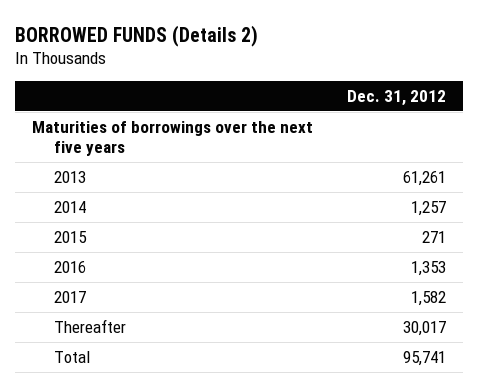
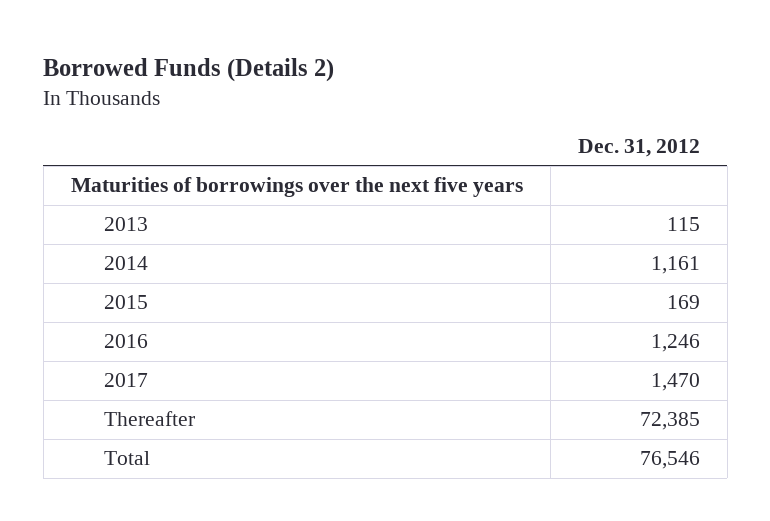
[15,24,259,47] BORROWED FUNDS (Details 2) -> [43,58,335,83] Borrowed Funds (Details 2)
[403,170,447,186] 61,261 -> [666,217,700,232] 115
[411,200,447,216] 1,257 -> [650,256,700,275] 1,161
[422,230,447,243] 271 -> [666,295,700,310] 169
[411,260,447,276] 1,353 -> [650,334,700,353] 1,246
[411,290,447,306] 1,582 -> [650,373,700,392] 1,470
[403,320,447,336] 30,017 -> [639,412,700,431] 72,385
[403,350,447,366] 95,741 -> [639,451,700,470] 76,546

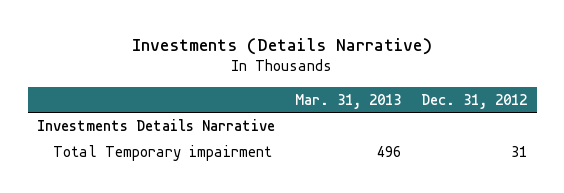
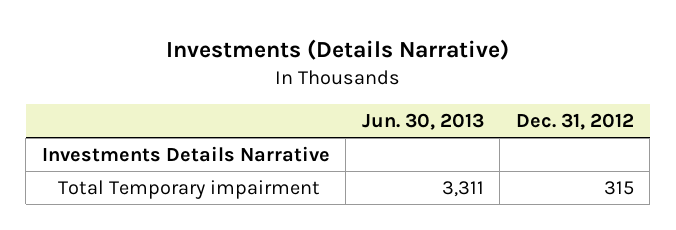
[295,93,402,109] Mar. 31, 2013 -> none
none -> [361,112,484,130] Jun. 30, 2013
[510,146,527,158] 31 -> [603,180,634,195] 315

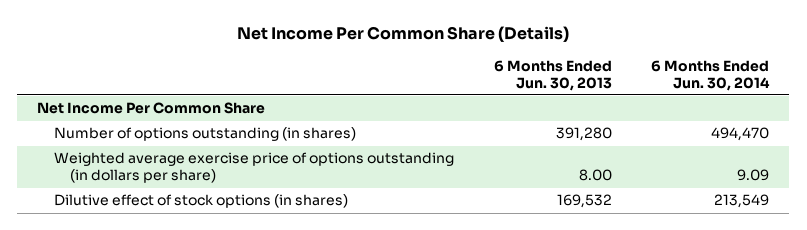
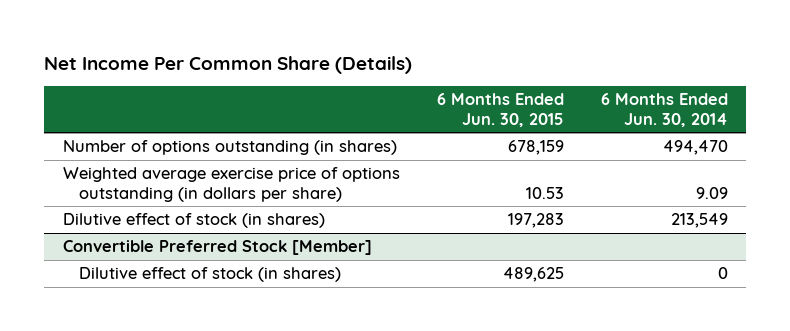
[493,59,612,91] 6 Months Ended Jun. 30, 2013 -> none
none -> [436,93,564,127] 6 Months Ended Jun. 30, 2015
[37,102,266,115] Net Income Per Common Share -> none
[53,194,348,209] Dilutive effect of stock options (in shares) -> [62,213,325,229] Dilutive effect of stock (in shares)
none -> [62,240,372,256] Convertible Preferred Stock [Member]
none -> [79,267,342,283] Dilutive effect of stock (in shares)

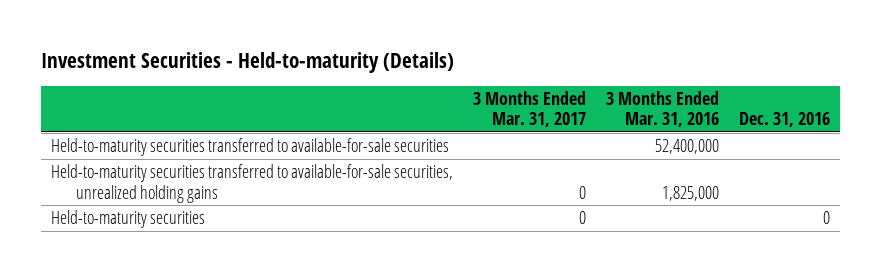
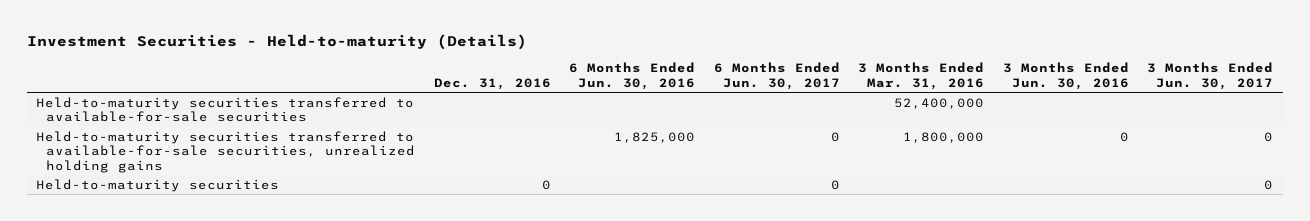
[472,90,586,128] 3 Months Ended Mar. 31, 2017 -> none
none -> [569,62,696,90] 6 Months Ended Jun. 30, 2016
none -> [713,62,840,90] 6 Months Ended Jun. 30, 2017
none -> [1002,62,1129,90] 3 Months Ended Jun. 30, 2016
none -> [1147,62,1274,90] 3 Months Ended Jun. 30, 2017
[661,185,719,201] 1,825,000 -> [903,131,985,143] 1,800,000

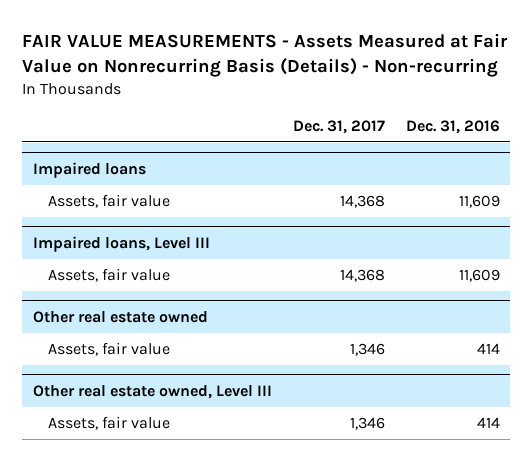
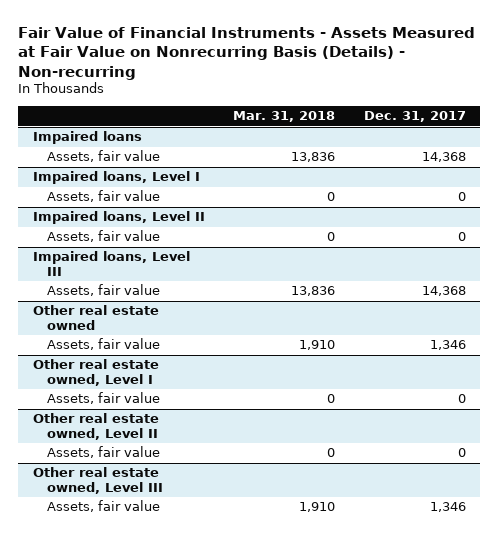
[22,33,509,78] FAIR VALUE MEASUREMENTS - Assets Measured at Fair Value on Nonrecurring Basis (Details) - Non-recurring -> [18,26,476,80] Fair Value of Financial Instruments - Assets Measured at Fair Value on Nonrecurring Basis (Details) - Non-recurring
[405,120,500,135] Dec. 31, 2016 -> none
none -> [233,111,336,123] Mar. 31, 2018
none -> [32,171,200,185] Impaired loans, Level I
none -> [47,190,161,203] Assets, fair value
none -> [32,211,205,225] Impaired loans, Level II
none -> [47,230,161,243] Assets, fair value
none -> [32,359,159,387] Other real estate owned, Level I
none -> [47,392,161,405] Assets, fair value
none -> [32,413,159,441] Other real estate owned, Level II
none -> [47,446,161,459] Assets, fair value

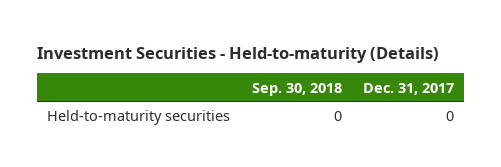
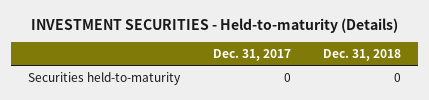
[36,47,439,64] Investment Securities - Held-to-maturity (Details) -> [30,18,398,34] INVESTMENT SECURITIES - Held-to-maturity (Details)
[251,82,342,96] Sep. 30, 2018 -> none
none -> [323,49,402,62] Dec. 31, 2018
[47,110,231,126] Held-to-maturity securities -> [27,71,181,85] Securities held-to-maturity

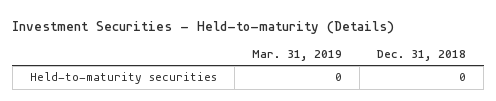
[30,18,398,34] INVESTMENT SECURITIES - Held-to-maturity (Details) -> [12,20,395,34] Investment Securities - Held-to-maturity (Details)
[212,49,291,62] Dec. 31, 2017 -> none
none -> [251,50,342,62] Mar. 31, 2019
[27,71,181,85] Securities held-to-maturity -> [29,72,217,85] Held-to-maturity securities

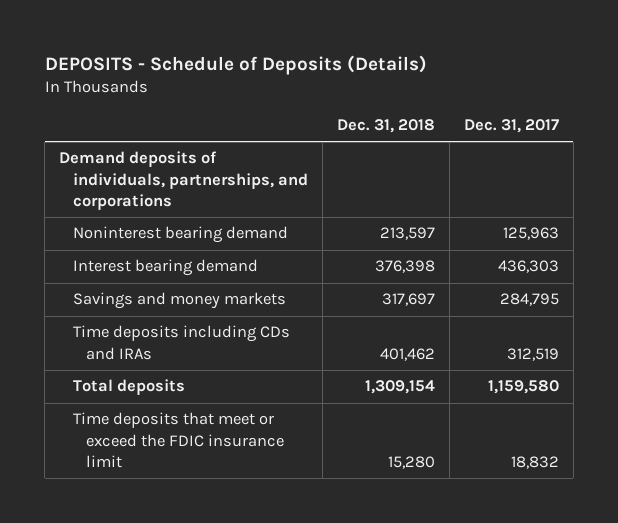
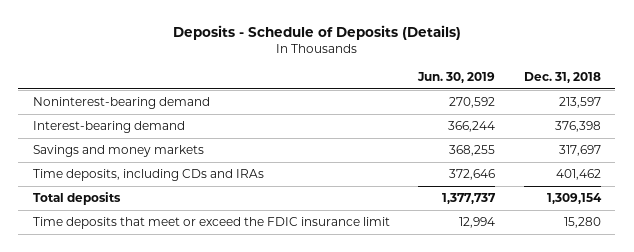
[44,55,427,76] DEPOSITS - Schedule of Deposits (Details) -> [172,24,461,40] Deposits - Schedule of Deposits (Details)
[463,119,559,134] Dec. 31, 2017 -> none
none -> [417,71,496,83] Jun. 30, 2019
[59,151,308,210] Demand deposits of individuals, partnerships, and corporations -> none
[72,226,288,244] Noninterest bearing demand -> [32,96,210,109] Noninterest-bearing demand
[72,259,258,277] Interest bearing demand -> [32,120,185,133] Interest-bearing demand
[72,325,290,360] Time deposits including CDs and IRAs -> [32,168,264,181] Time deposits, including CDs and IRAs

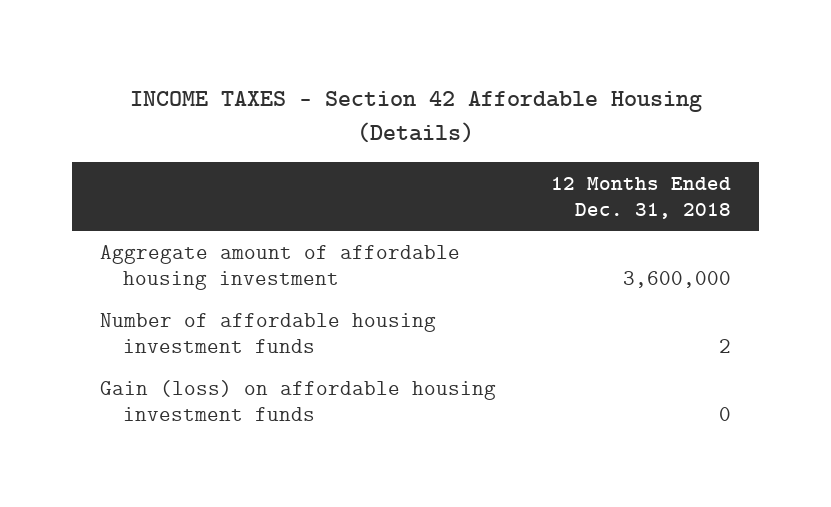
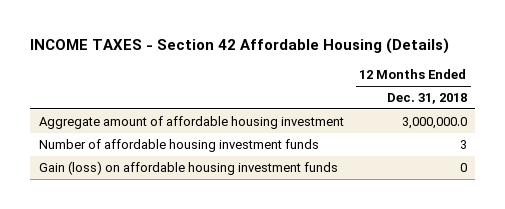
[623,270,732,288] 3,600,000 -> [401,116,467,129] 3,000,000.0
[719,338,732,353] 2 -> [459,139,467,149] 3

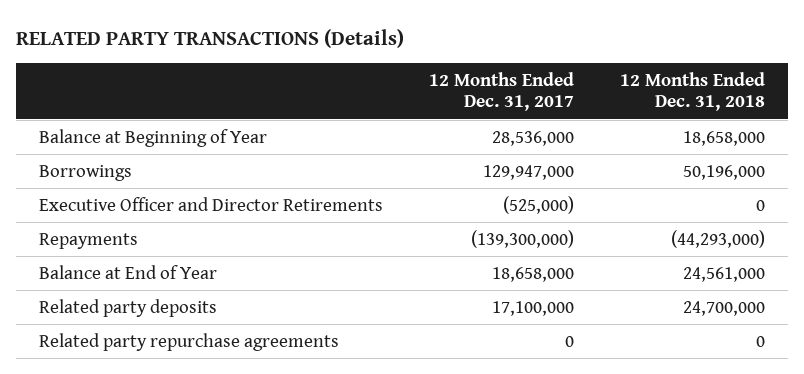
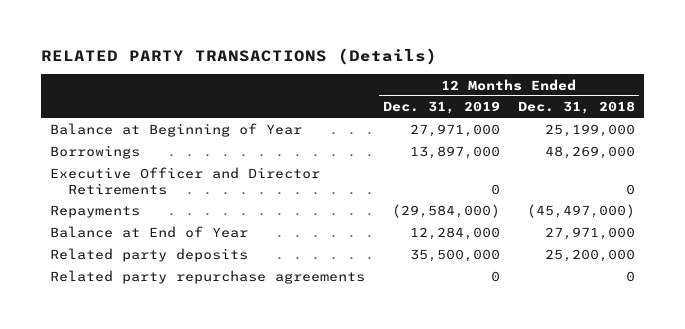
[428,71,574,112] 12 Months Ended Dec. 31, 2017 -> none
none -> [383,101,501,115] Dec. 31, 2019
[682,130,765,146] 18,658,000 -> [544,124,635,138] 25,199,000
[682,164,765,180] 50,196,000 -> [544,146,635,160] 48,269,000
[670,229,765,248] (44,293,000) -> [526,204,635,219] (45,497,000)
[682,266,765,282] 24,561,000 -> [544,227,635,241] 27,971,000
[682,300,765,316] 24,700,000 -> [544,249,635,263] 25,200,000

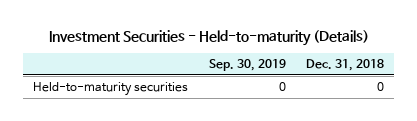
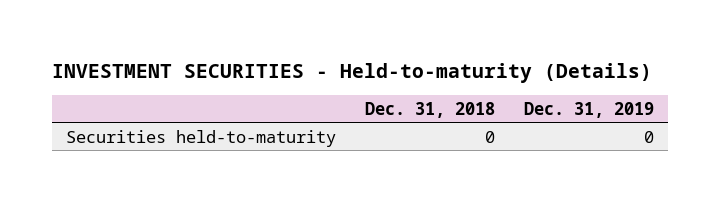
[48,30,369,47] Investment Securities - Held-to-maturity (Details) -> [51,63,652,84] INVESTMENT SECURITIES - Held-to-maturity (Details)
[208,58,286,71] Sep. 30, 2019 -> none
none -> [523,101,654,118] Dec. 31, 2019
[33,82,189,97] Held-to-maturity securities -> [66,129,337,147] Securities held-to-maturity

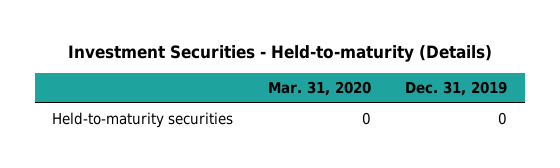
[51,63,652,84] INVESTMENT SECURITIES - Held-to-maturity (Details) -> [67,45,492,63] Investment Securities - Held-to-maturity (Details)
[364,101,495,118] Dec. 31, 2018 -> none
none -> [267,81,371,97] Mar. 31, 2020
[66,129,337,147] Securities held-to-maturity -> [52,112,234,129] Held-to-maturity securities

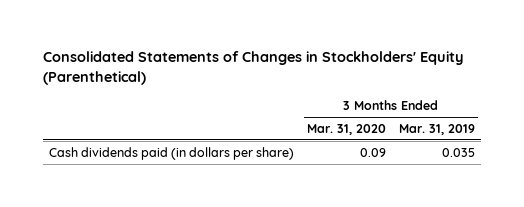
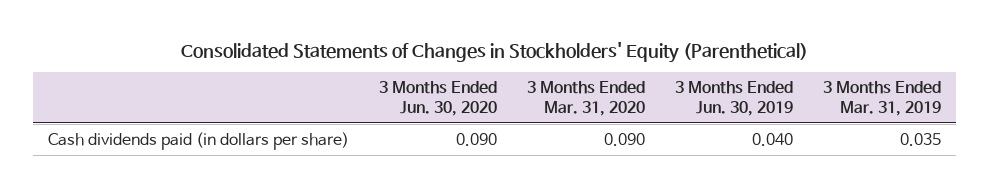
none -> [379,81,498,116] 3 Months Ended Jun. 30, 2020
none -> [674,81,793,116] 3 Months Ended Jun. 30, 2019
[360,147,387,157] 0.09 -> [603,132,645,146] 0.090

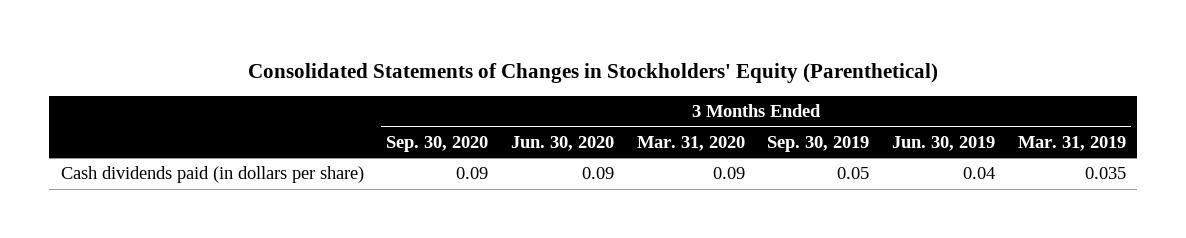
none -> [386,135,489,152] Sep. 30, 2020
none -> [767,135,870,152] Sep. 30, 2019
[456,132,498,146] 0.090 -> [581,167,614,180] 0.09
[603,132,645,146] 0.090 -> [712,167,745,180] 0.09
[751,132,793,146] 0.040 -> [963,167,996,180] 0.04

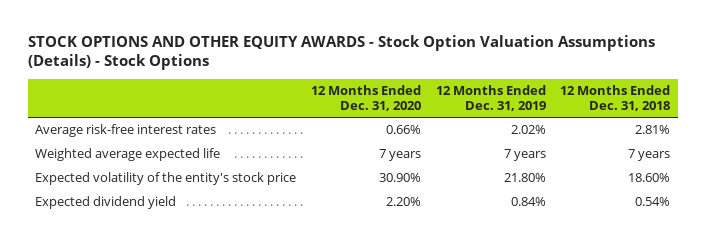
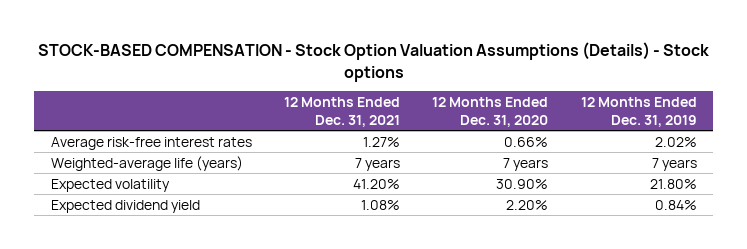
[27,34,655,71] STOCK OPTIONS AND OTHER EQUITY AWARDS - Stock Option Valuation Assumptions (Details) - Stock Options -> [37,42,709,82] STOCK-BASED COMPENSATION - Stock Option Valuation Assumptions (Details) - Stock options
[560,84,671,111] 12 Months Ended Dec. 31, 2018 -> none
none -> [283,97,400,127] 12 Months Ended Dec. 31, 2021
[34,148,220,162] Weighted average expected life -> [50,155,243,171] Weighted-average life (years)
[34,172,296,186] Expected volatility of the entity's stock price -> [50,178,170,192] Expected volatility

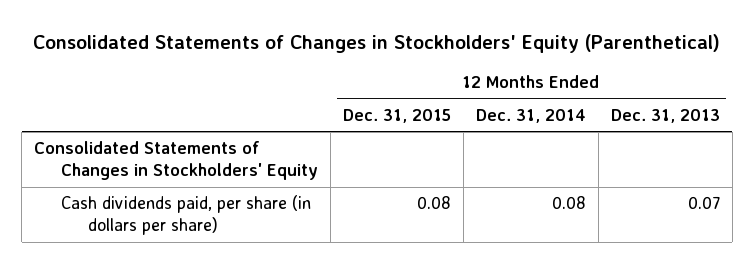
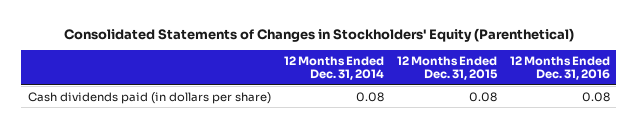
[610,108,720,123] Dec. 31, 2013 -> none
none -> [509,55,610,81] 12 Months Ended Dec. 31, 2016
[34,141,319,181] Consolidated Statements of Changes in Stockholders' Equity -> none
[61,195,312,236] Cash dividends paid, per share (in dollars per share) -> [27,91,271,104] Cash dividends paid (in dollars per share)

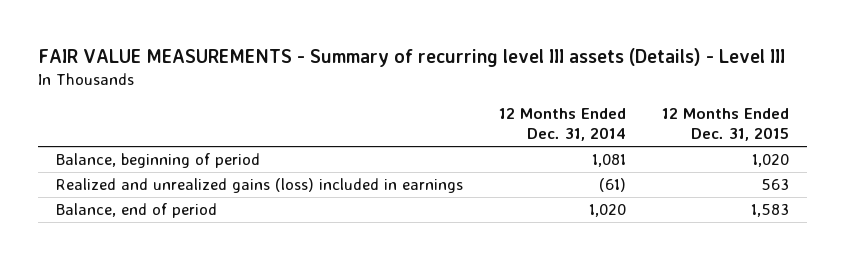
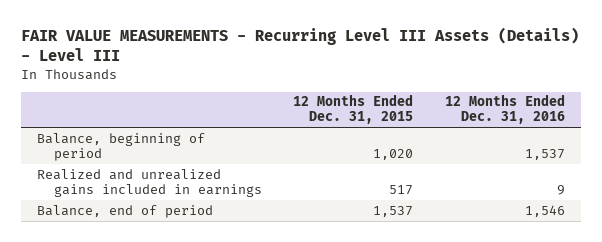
[37,47,785,67] FAIR VALUE MEASUREMENTS - Summary of recurring level III assets (Details) - Level III -> [21,27,580,62] FAIR VALUE MEASUREMENTS - Recurring Level III Assets (Details) - Level III
[498,108,626,142] 12 Months Ended Dec. 31, 2014 -> none
none -> [445,94,566,125] 12 Months Ended Dec. 31, 2016
[55,178,463,194] Realized and unrealized gains (loss) included in earnings -> [37,168,262,197] Realized and unrealized gains included in earnings
[760,179,789,191] 563 -> [389,184,414,195] 517
[750,204,789,218] 1,583 -> [373,205,414,217] 1,537

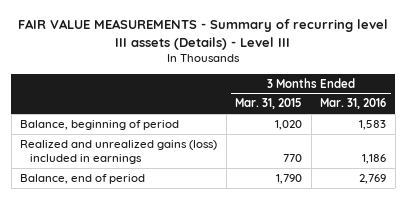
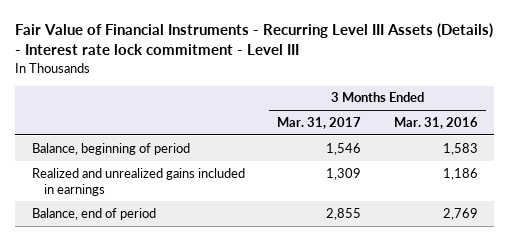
[18,19,389,50] FAIR VALUE MEASUREMENTS - Summary of recurring level III assets (Details) - Level III -> [15,23,494,56] Fair Value of Financial Instruments - Recurring Level III Assets (Details) - Interest rate lock commitment - Level III
[235,98,303,110] Mar. 31, 2015 -> none
none -> [277,116,362,129] Mar. 31, 2017
[20,139,218,165] Realized and unrealized gains (loss) included in earnings -> [31,167,245,196] Realized and unrealized gains included in earnings

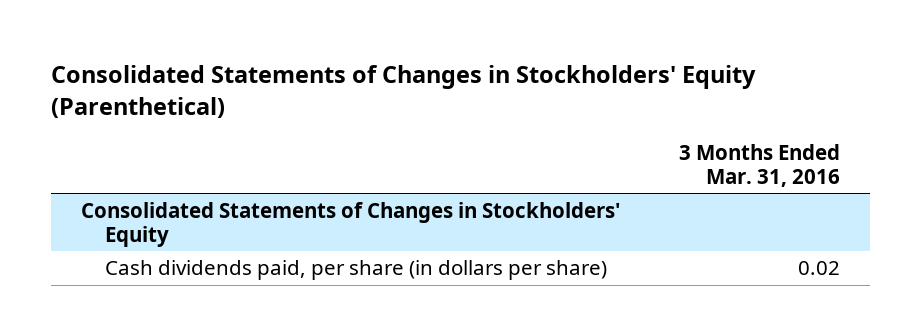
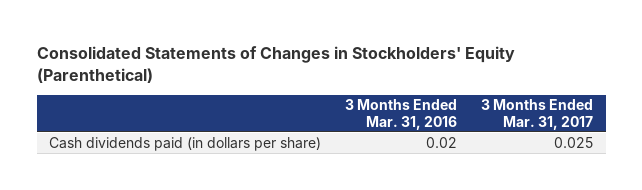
none -> [481,98,594,130] 3 Months Ended Mar. 31, 2017
[81,202,621,247] Consolidated Statements of Changes in Stockholders' Equity -> none
[105,260,608,281] Cash dividends paid, per share (in dollars per share) -> [49,137,322,152] Cash dividends paid (in dollars per share)

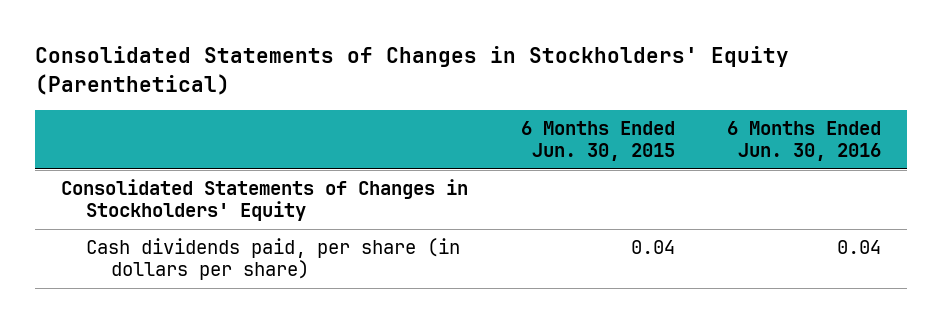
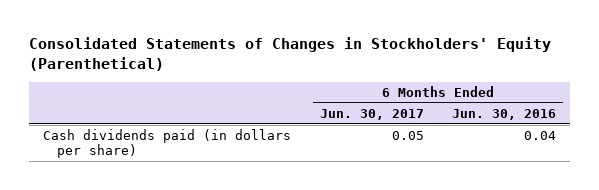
[520,121,675,162] 6 Months Ended Jun. 30, 2015 -> none
none -> [319,108,424,120] Jun. 30, 2017
[60,179,468,222] Consolidated Statements of Changes in Stockholders' Equity -> none
[85,238,460,281] Cash dividends paid, per share (in dollars per share) -> [43,129,292,158] Cash dividends paid (in dollars per share)

